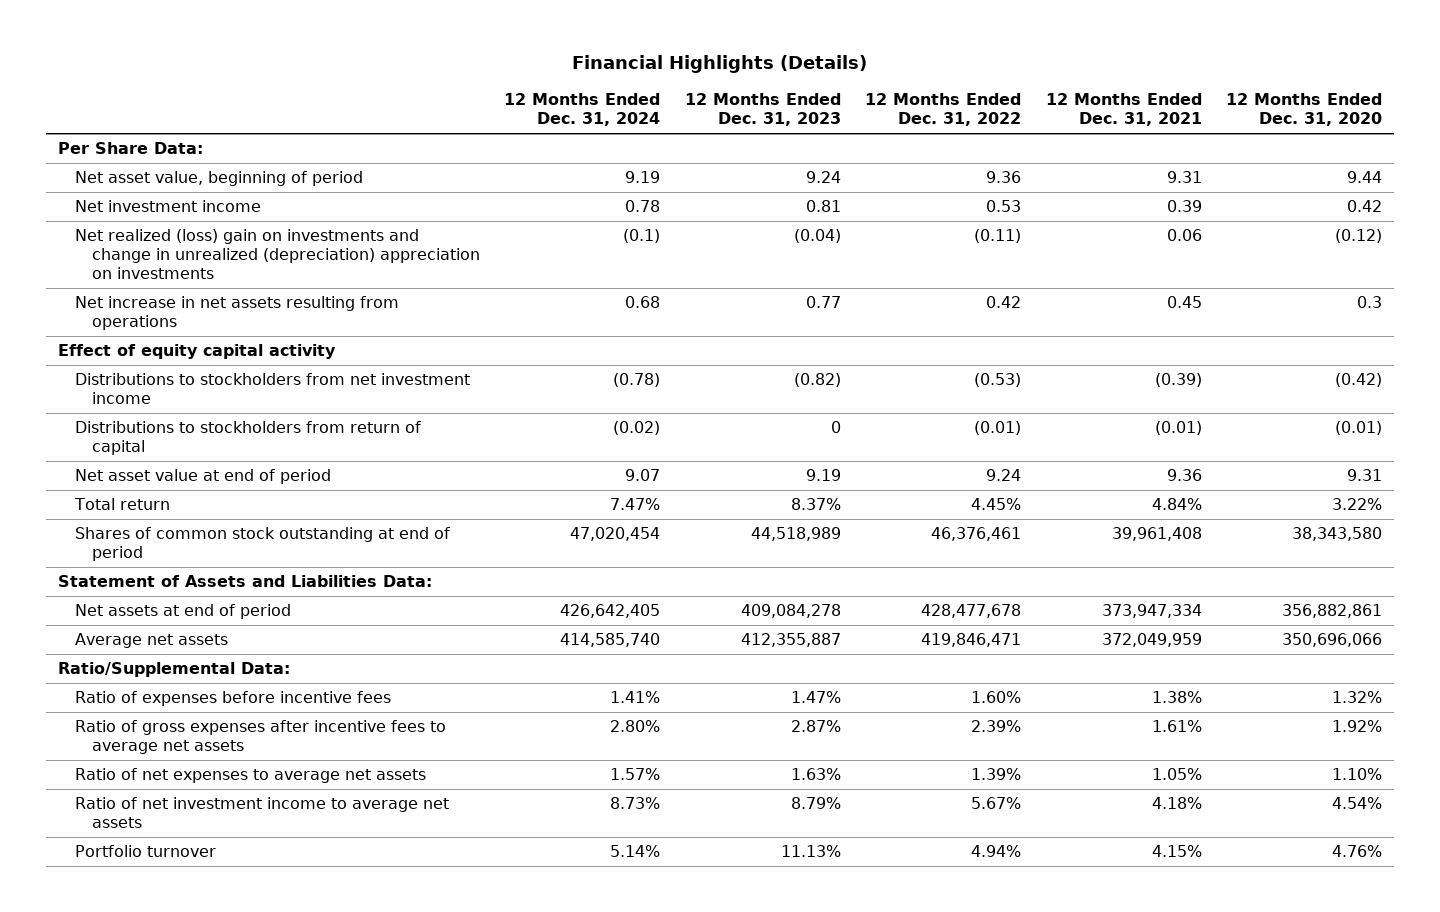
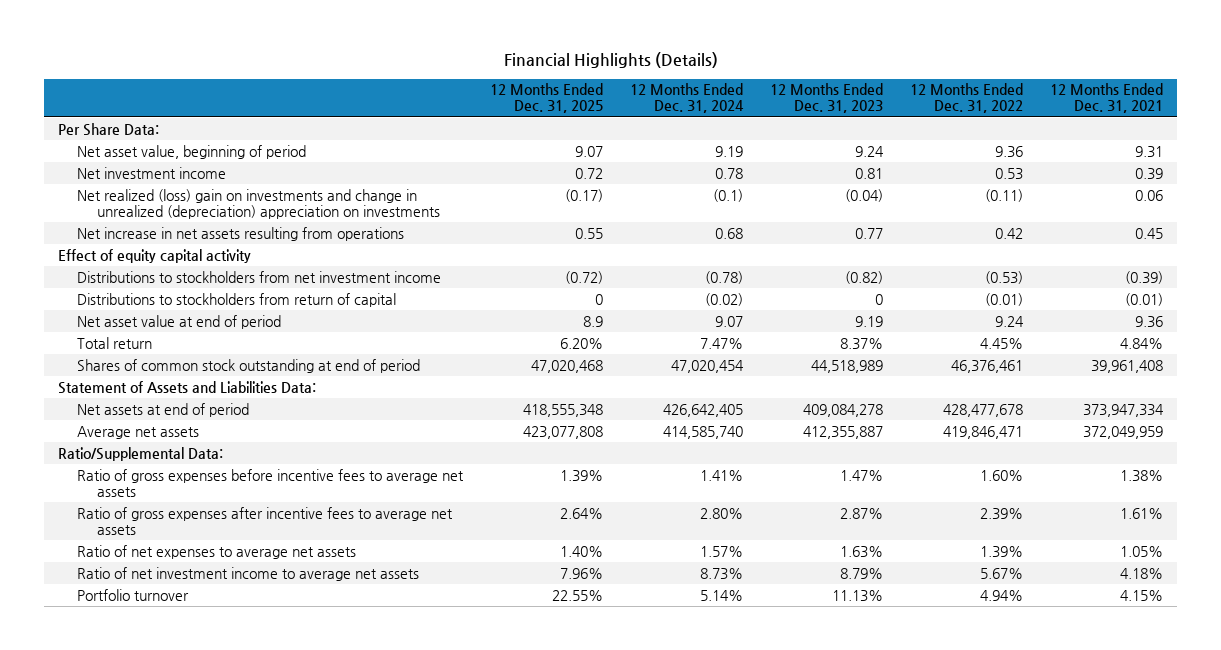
[1226,93,1383,126] 12 Months Ended Dec. 31, 2020 -> none
none -> [490,83,604,114] 12 Months Ended Dec. 31, 2025
[74,691,391,707] Ratio of expenses before incentive fees -> [77,468,465,497] Ratio of gross expenses before incentive fees to average net assets

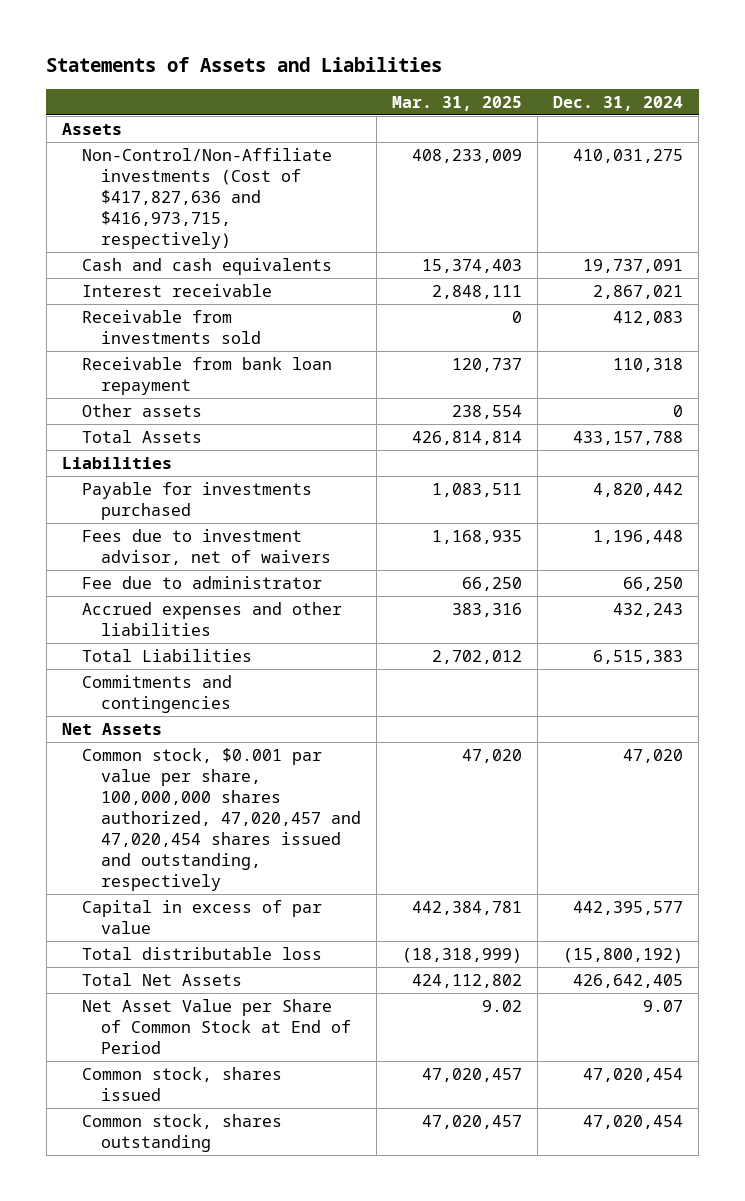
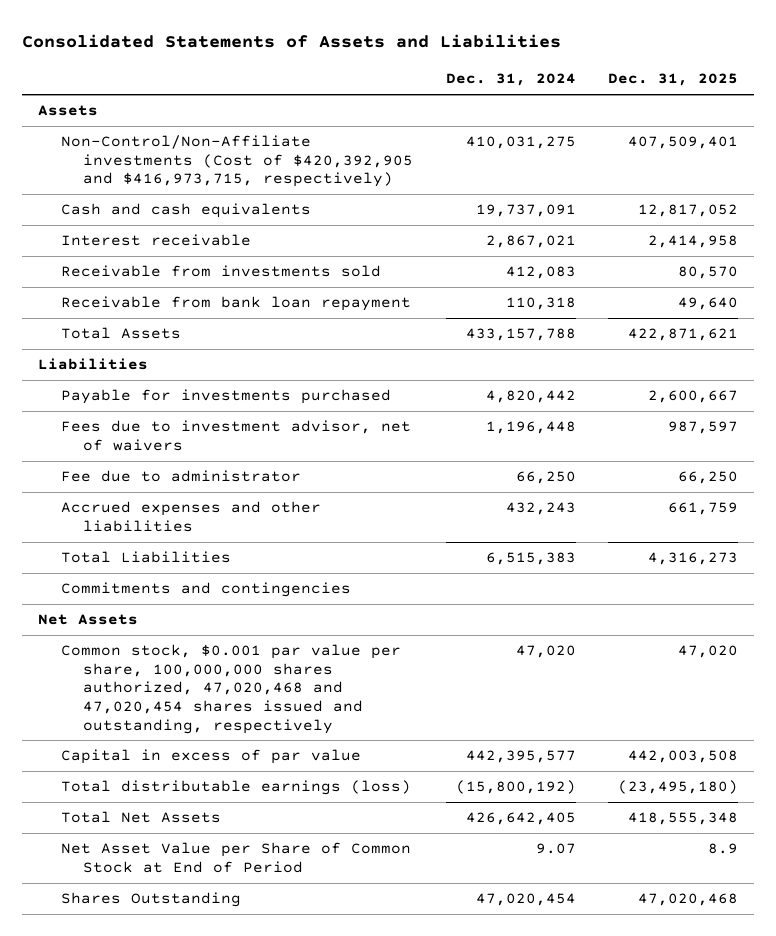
[46,57,443,73] Statements of Assets and Liabilities -> [21,33,561,48] Consolidated Statements of Assets and Liabilities
[392,95,523,111] Mar. 31, 2025 -> none
none -> [607,73,738,87] Dec. 31, 2025
[81,148,332,250] Non-Control/Non-Affiliate investments (Cost of $417,827,636 and $416,973,715, respectively) -> [60,135,414,188] Non-Control/Non-Affiliate investments (Cost of $420,392,905 and $416,973,715, respectively)
[81,404,202,418] Other assets -> none
[81,748,362,892] Common stock, $0.001 par value per share, 100,000,000 shares authorized, 47,020,457 and 47,020,454 shares issued and outstanding, respectively -> [60,644,401,734] Common stock, $0.001 par value per share, 100,000,000 shares authorized, 47,020,468 and 47,020,454 shares issued and outstanding, respectively
[81,947,322,961] Total distributable loss -> [60,780,411,796] Total distributable earnings (loss)
[81,1067,282,1102] Common stock, shares issued -> none
[81,1114,282,1153] Common stock, shares outstanding -> [60,892,241,908] Shares Outstanding

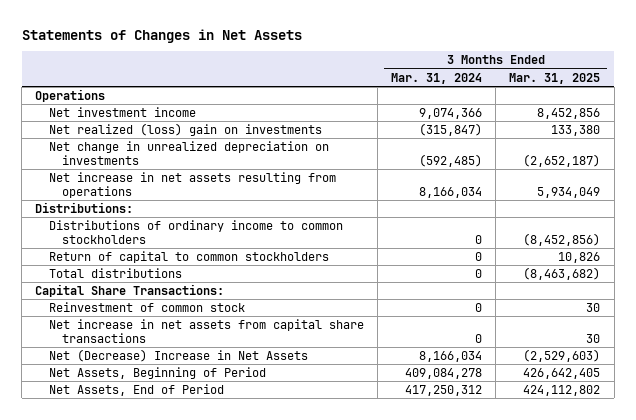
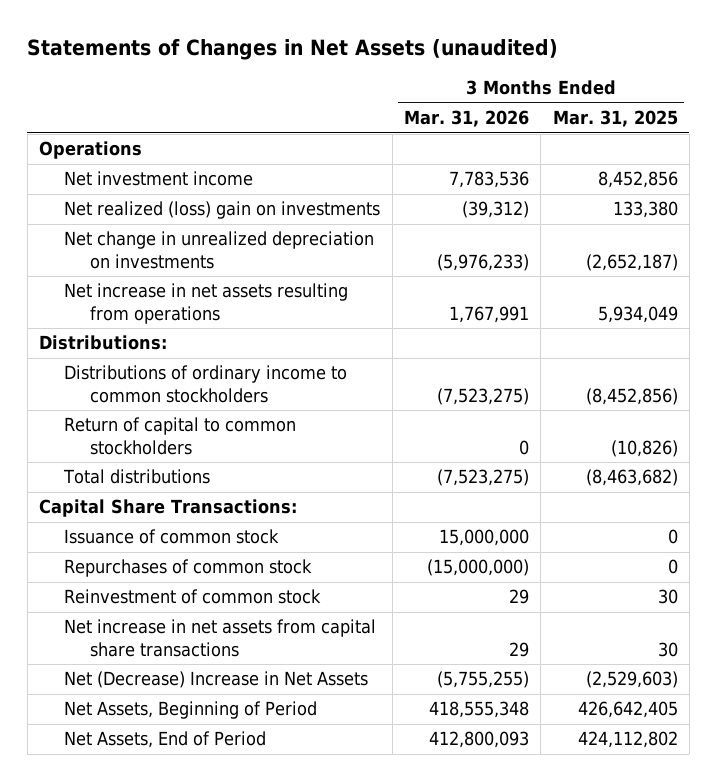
[21,28,302,43] Statements of Changes in Net Assets -> [27,38,559,60] Statements of Changes in Net Assets (unaudited)
[391,72,483,84] Mar. 31, 2024 -> none
none -> [403,110,529,128] Mar. 31, 2026
[558,252,601,264] 10,826 -> [610,439,678,457] (10,826)
none -> [64,529,280,545] Issuance of common stock
none -> [64,559,313,578] Repurchases of common stock

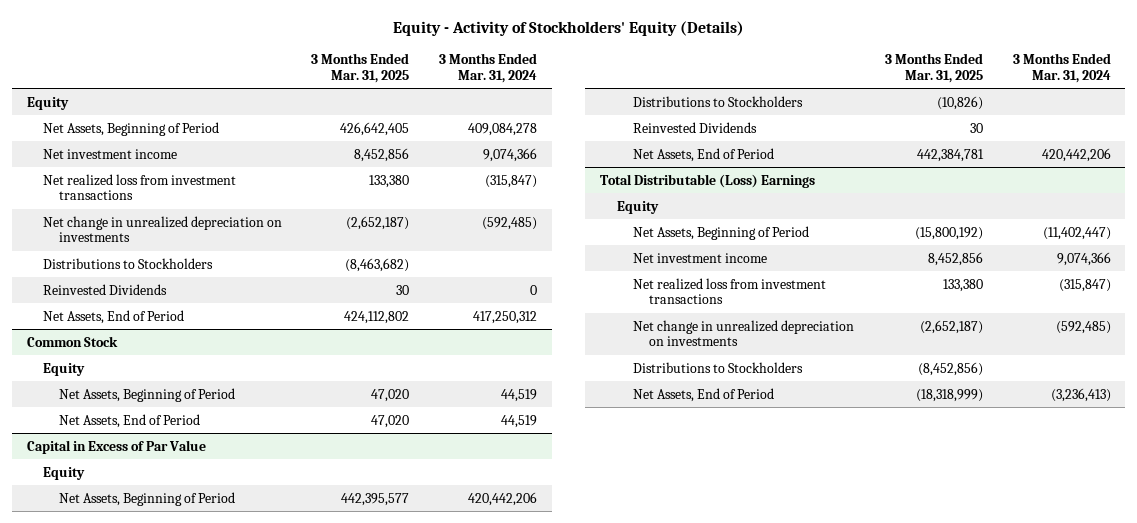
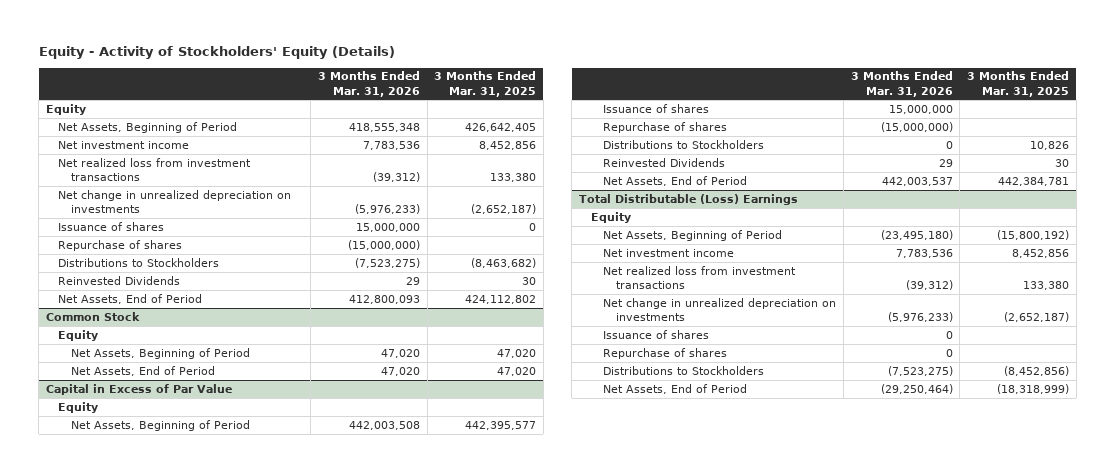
[438,52,537,83] 3 Months Ended Mar. 31, 2024 -> none
none -> [317,71,420,97] 3 Months Ended Mar. 31, 2026
none -> [58,221,165,231] Issuance of shares
none -> [58,239,183,251] Repurchase of shares
none -> [603,103,710,113] Issuance of shares
none -> [603,121,728,133] Repurchase of shares
[937,95,984,110] (10,826) -> [1029,140,1069,150] 10,826
none -> [603,329,710,339] Issuance of shares
none -> [603,347,728,359] Repurchase of shares

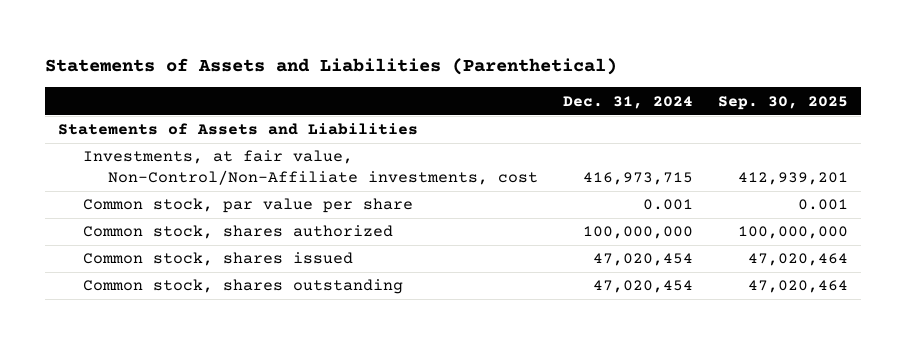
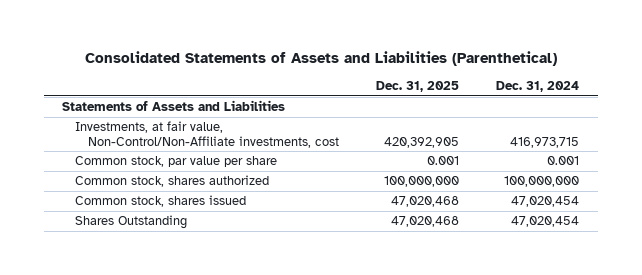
[44,57,617,75] Statements of Assets and Liabilities (Parenthetical) -> [84,51,557,67] Consolidated Statements of Assets and Liabilities (Parenthetical)
[718,95,849,110] Sep. 30, 2025 -> none
none -> [376,81,460,93] Dec. 31, 2025
[82,279,403,295] Common stock, shares outstanding -> [75,215,188,230] Shares Outstanding

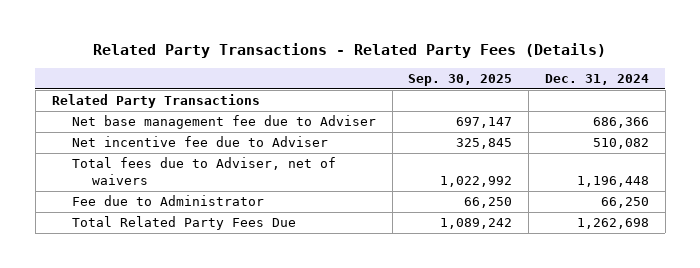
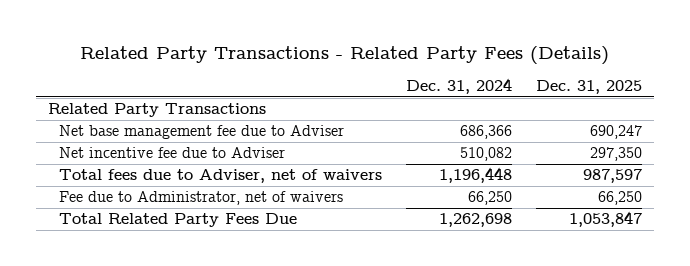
[408,73,513,86] Sep. 30, 2025 -> none
none -> [536,79,643,94] Dec. 31, 2025
[71,195,264,207] Fee due to Administrator -> [59,191,344,206] Fee due to Administrator, net of waivers

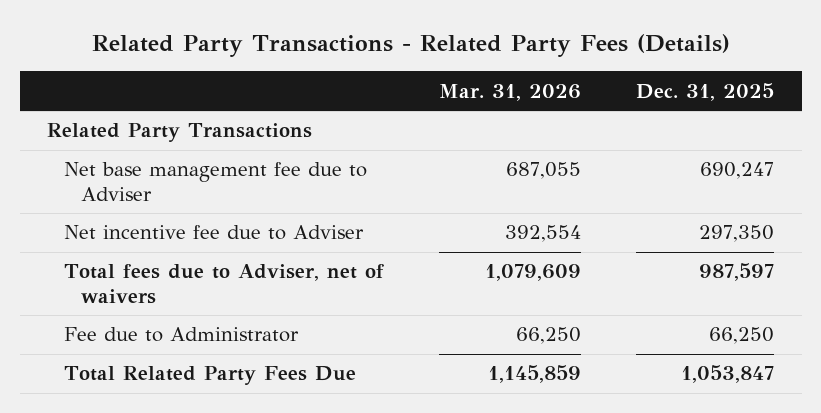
[406,77,513,94] Dec. 31, 2024 -> none
none -> [439,83,582,101] Mar. 31, 2026
[59,191,344,206] Fee due to Administrator, net of waivers -> [64,327,300,343] Fee due to Administrator

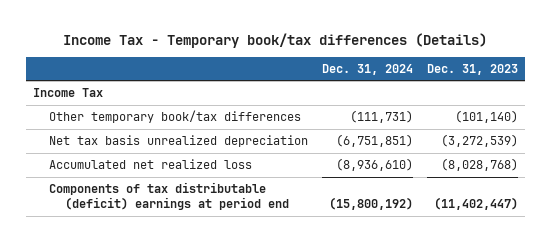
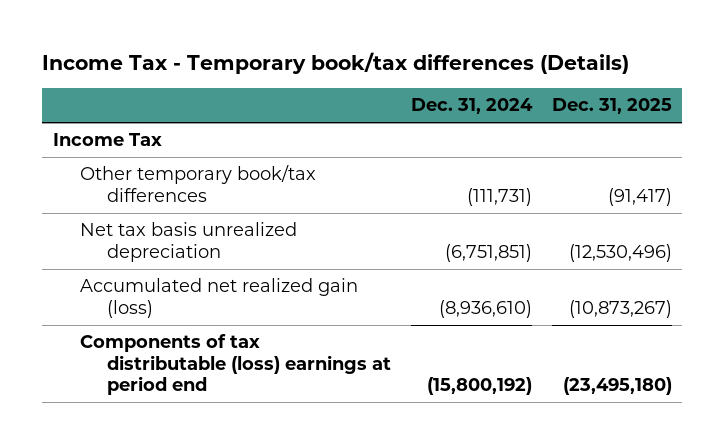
[426,63,518,75] Dec. 31, 2023 -> none
none -> [552,98,673,115] Dec. 31, 2025
[48,159,252,170] Accumulated net realized loss -> [79,278,358,318] Accumulated net realized gain (loss)
[48,182,289,211] Components of tax distributable (deficit) earnings at period end -> [79,334,392,396] Components of tax distributable (loss) earnings at period end

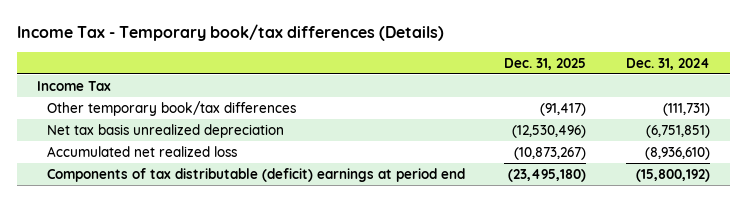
[79,278,358,318] Accumulated net realized gain (loss) -> [46,145,237,157] Accumulated net realized loss
[79,334,392,396] Components of tax distributable (loss) earnings at period end -> [46,167,465,182] Components of tax distributable (deficit) earnings at period end

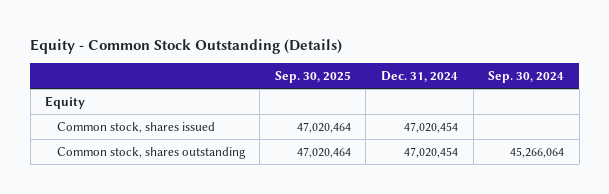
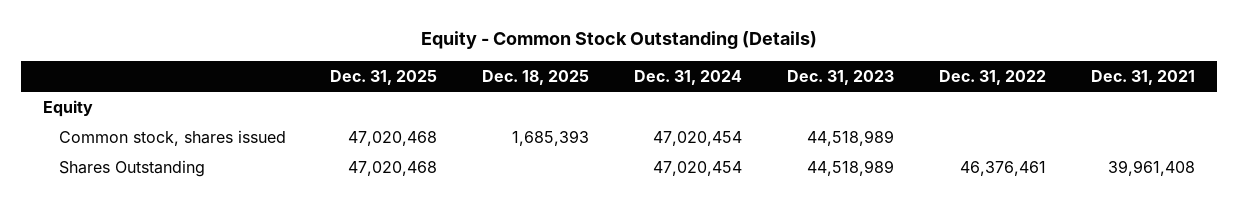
[274,71,351,84] Sep. 30, 2025 -> none
[488,71,565,84] Sep. 30, 2024 -> none
none -> [330,70,438,86] Dec. 31, 2025
none -> [482,70,590,86] Dec. 18, 2025
none -> [787,70,895,86] Dec. 31, 2023
none -> [938,70,1046,86] Dec. 31, 2022
none -> [1090,70,1195,86] Dec. 31, 2021
[56,146,246,159] Common stock, shares outstanding -> [58,159,205,177] Shares Outstanding

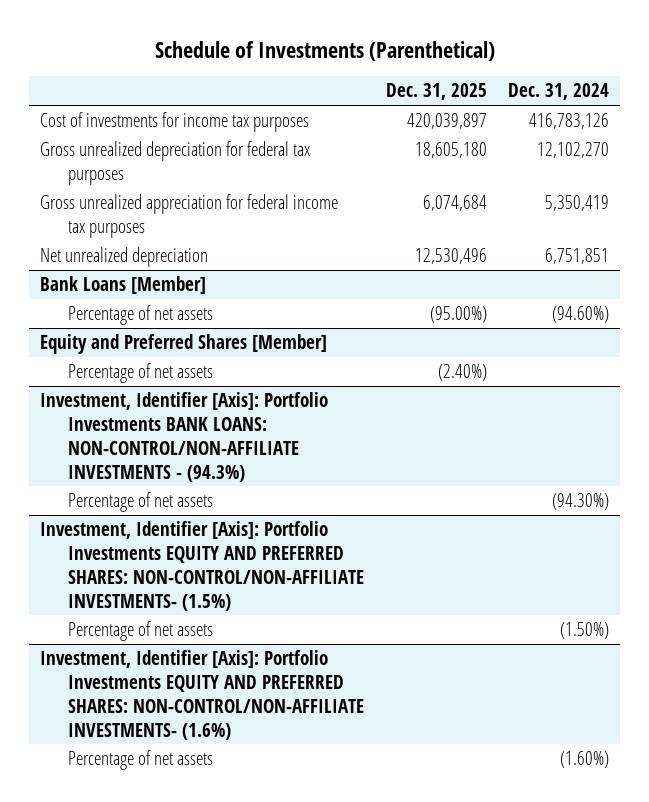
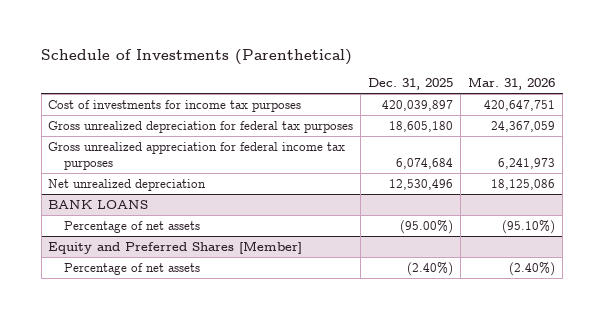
[508,83,610,101] Dec. 31, 2024 -> none
none -> [468,77,556,91] Mar. 31, 2026
[40,276,207,295] Bank Loans [Member] -> [48,199,149,209] BANK LOANS
[40,392,329,482] Investment, Identifier [Axis]: Portfolio Investments BANK LOANS: NON-CONTROL/NON-AFFILIATE INVESTMENTS - (94.3%) -> none
[67,492,213,513] Percentage of net assets -> none
[40,521,364,611] Investment, Identifier [Axis]: Portfolio Investments EQUITY AND PREFERRED SHARES: NON-CONTROL/NON-AFFILIATE INVESTMENTS- (1.5%) -> none
[67,621,213,642] Percentage of net assets -> none
[40,650,364,740] Investment, Identifier [Axis]: Portfolio Investments EQUITY AND PREFERRED SHARES: NON-CONTROL/NON-AFFILIATE INVESTMENTS- (1.6%) -> none
[67,750,213,771] Percentage of net assets -> none

